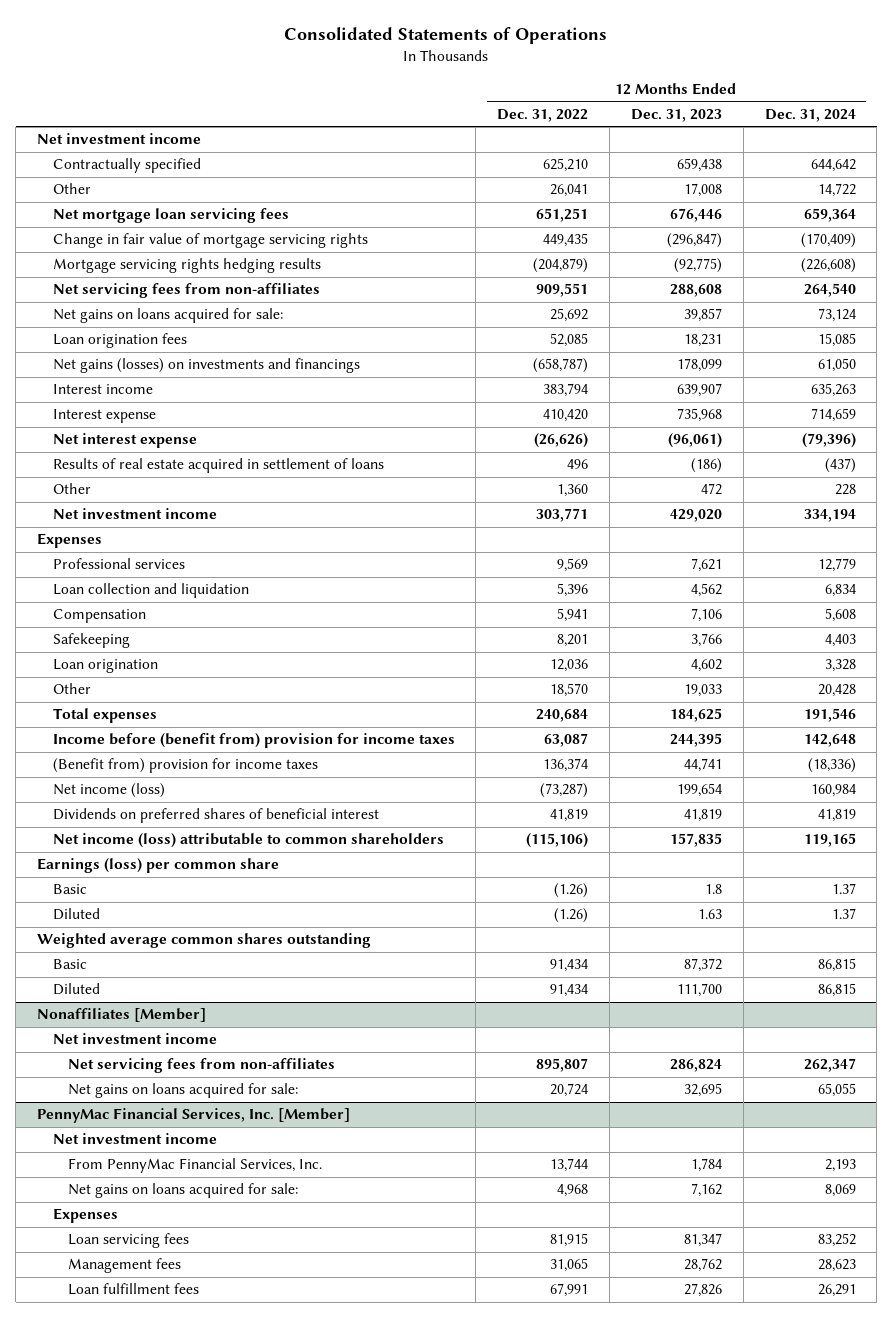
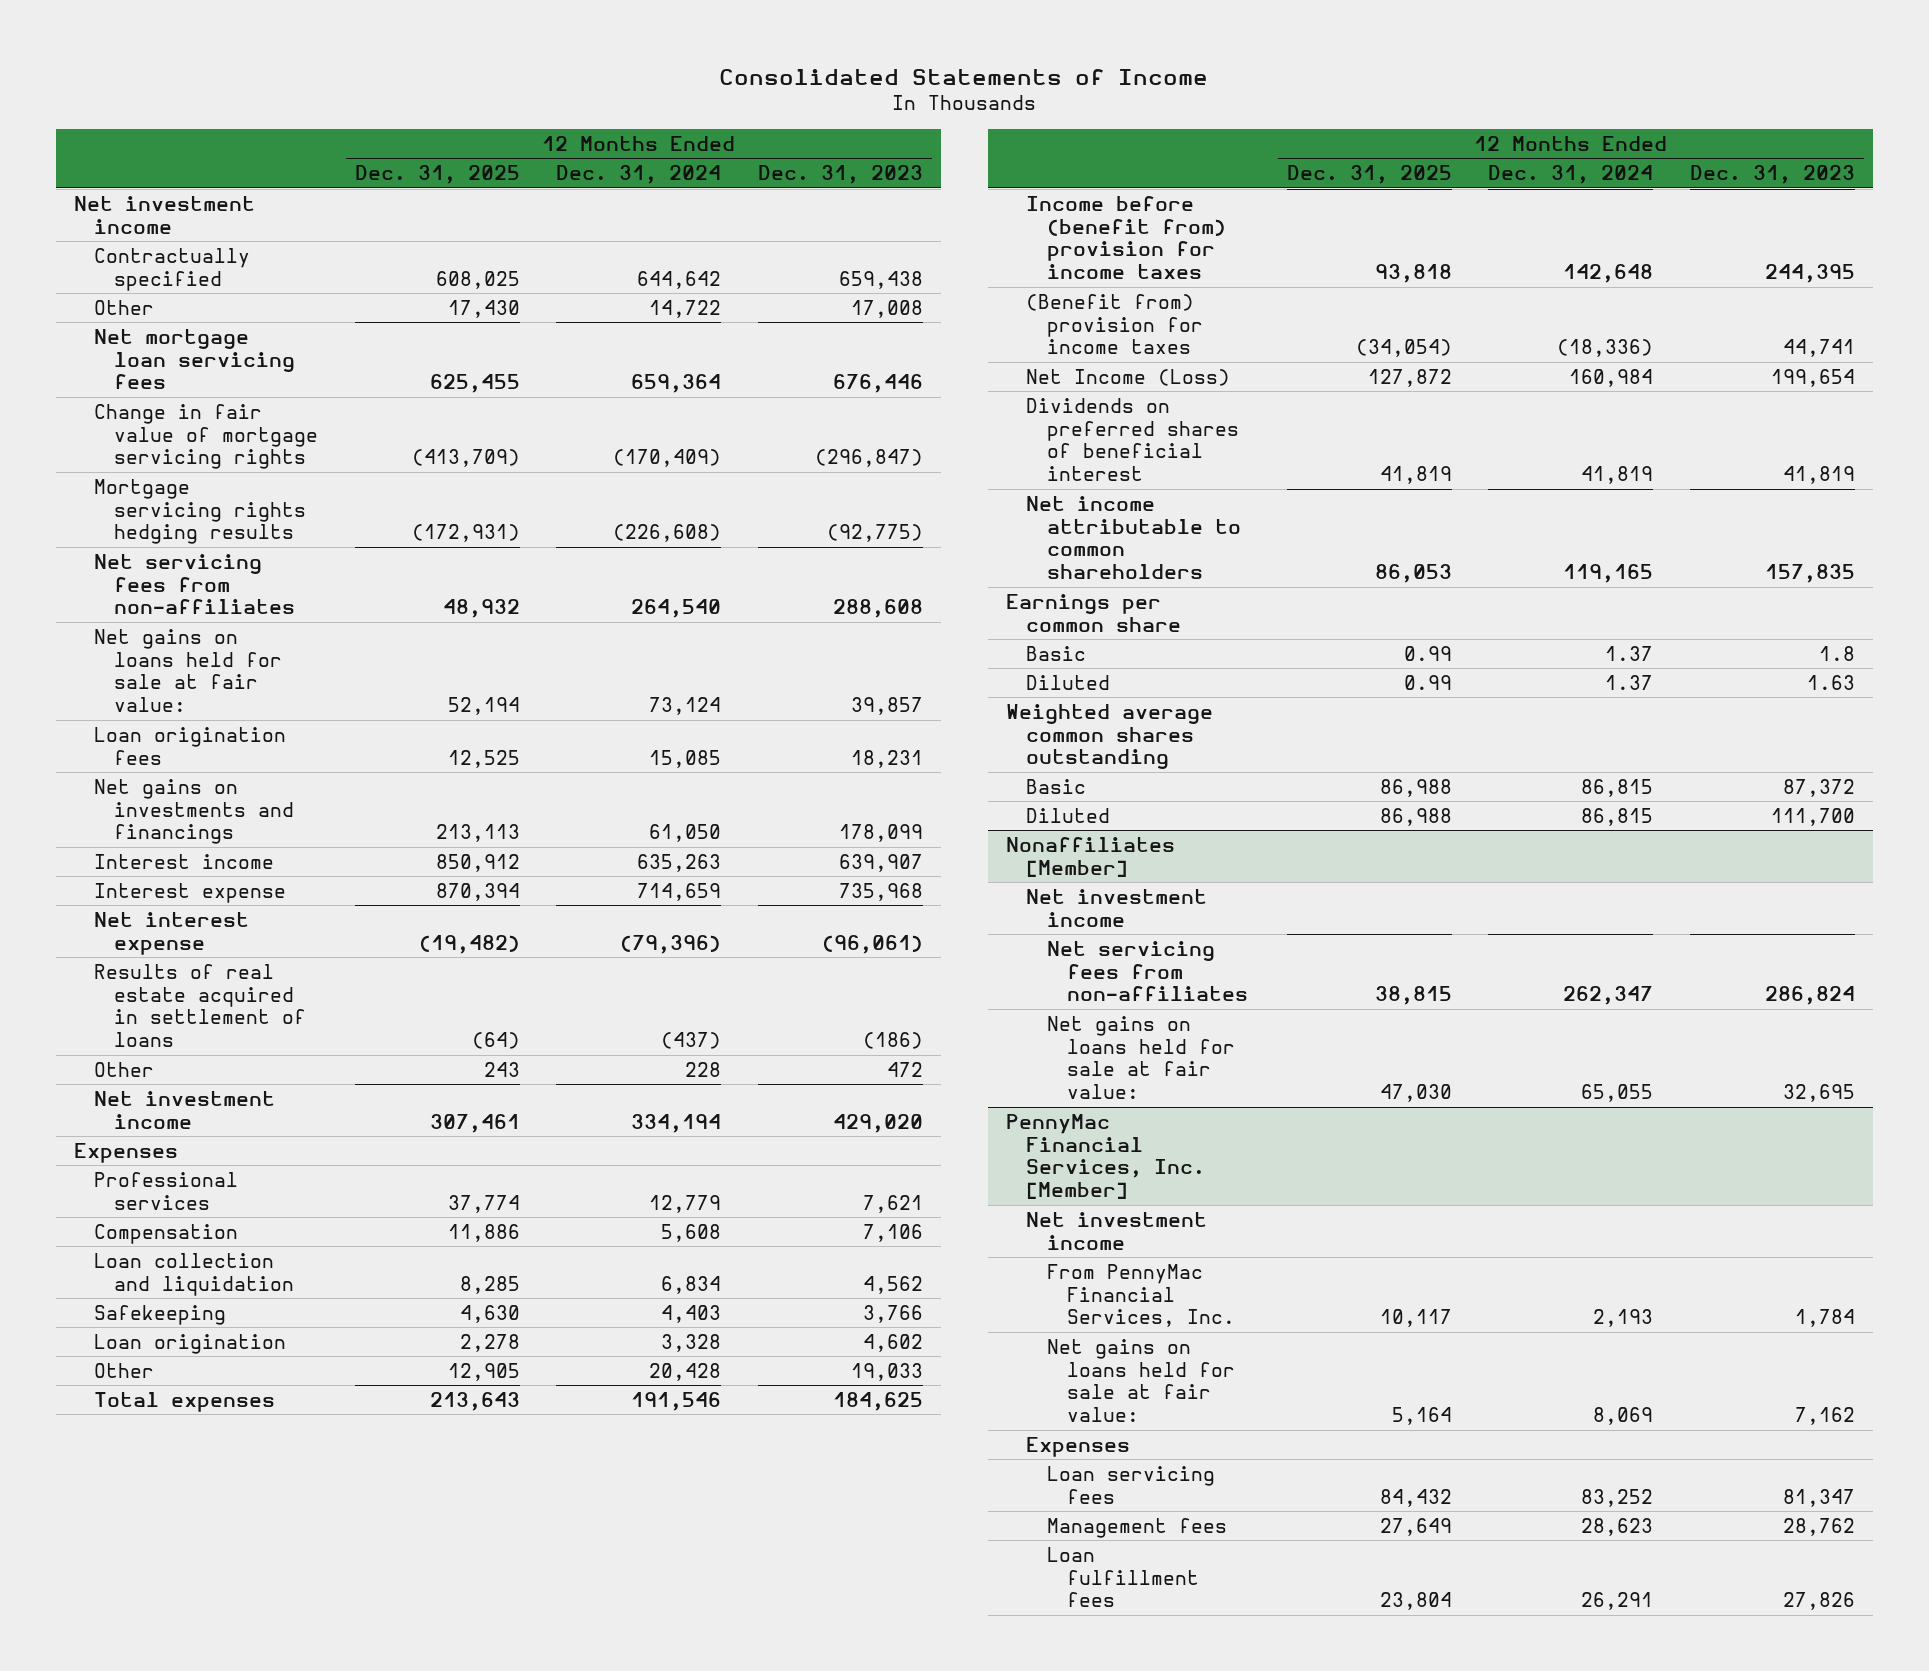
[284,27,608,45] Consolidated Statements of Operations -> [719,68,1209,85] Consolidated Statements of Income
[497,108,589,122] Dec. 31, 2022 -> none
none -> [354,165,520,185] Dec. 31, 2025
[52,308,283,324] Net gains on loans acquired for sale: -> [94,628,283,713] Net gains on loans held for sale at fair value:
[52,358,360,374] Net gains (losses) on investments and financings -> [94,778,295,845] Net gains on investments and financings
[52,583,249,599] Loan collection and liquidation -> [94,1252,295,1296] Loan collection and liquidation
[52,783,165,799] Net income (loss) -> [1026,368,1231,386] Net Income (Loss)
[52,833,444,849] Net income (loss) attributable to common shareholders -> [1026,495,1241,580] Net income attributable to common shareholders
[37,858,280,874] Earnings (loss) per common share -> [1006,593,1182,632] Earnings per common share
[68,1083,299,1099] Net gains on loans acquired for sale: -> [1046,1015,1235,1100] Net gains on loans held for sale at fair value:
[68,1183,299,1199] Net gains on loans acquired for sale: -> [1046,1338,1235,1423] Net gains on loans held for sale at fair value:

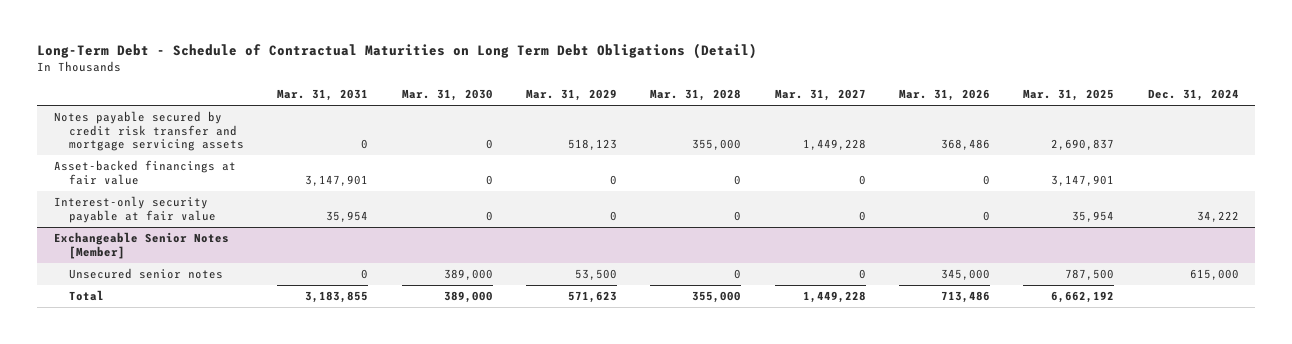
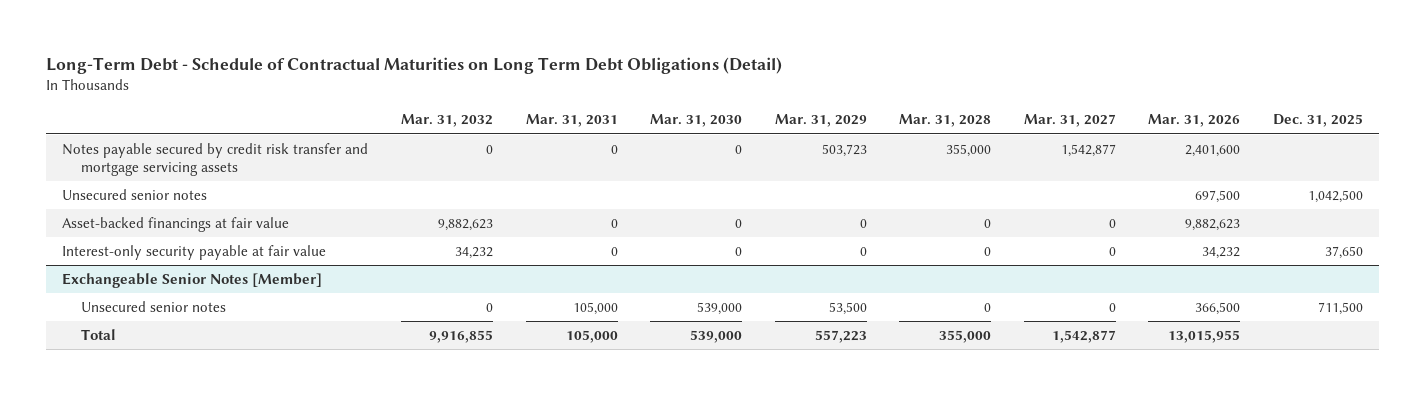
[1023,88,1115,101] Mar. 31, 2025 -> none
[1147,88,1239,101] Dec. 31, 2024 -> none
none -> [400,114,493,128] Mar. 31, 2032
none -> [1272,114,1363,128] Dec. 31, 2025
[568,139,618,151] 518,123 -> [821,144,867,158] 503,723
[802,139,866,151] 1,449,228 -> [1060,144,1116,158] 1,542,877
[941,139,991,151] 368,486 -> [1185,145,1241,158] 2,401,600
none -> [62,189,208,201] Unsecured senior notes
[305,174,369,186] 3,147,901 -> [610,219,618,229] 0
[983,174,991,185] 0 -> [1185,219,1241,232] 9,882,623
[326,210,369,222] 35,954 -> [610,247,618,257] 0
[983,210,991,221] 0 -> [1202,247,1241,260] 34,232
[361,269,369,280] 0 -> [572,302,618,316] 105,000
[443,269,493,281] 389,000 -> [697,302,743,316] 539,000
[941,269,991,281] 345,000 -> [1195,302,1241,316] 366,500
[305,291,369,304] 3,183,855 -> [565,330,618,344] 105,000
[443,291,493,304] 389,000 -> [690,330,743,344] 539,000
[568,291,618,304] 571,623 -> [814,330,867,344] 557,223
[802,291,866,304] 1,449,228 -> [1051,330,1116,344] 1,542,877
[941,291,991,304] 713,486 -> [1168,330,1241,344] 13,015,955

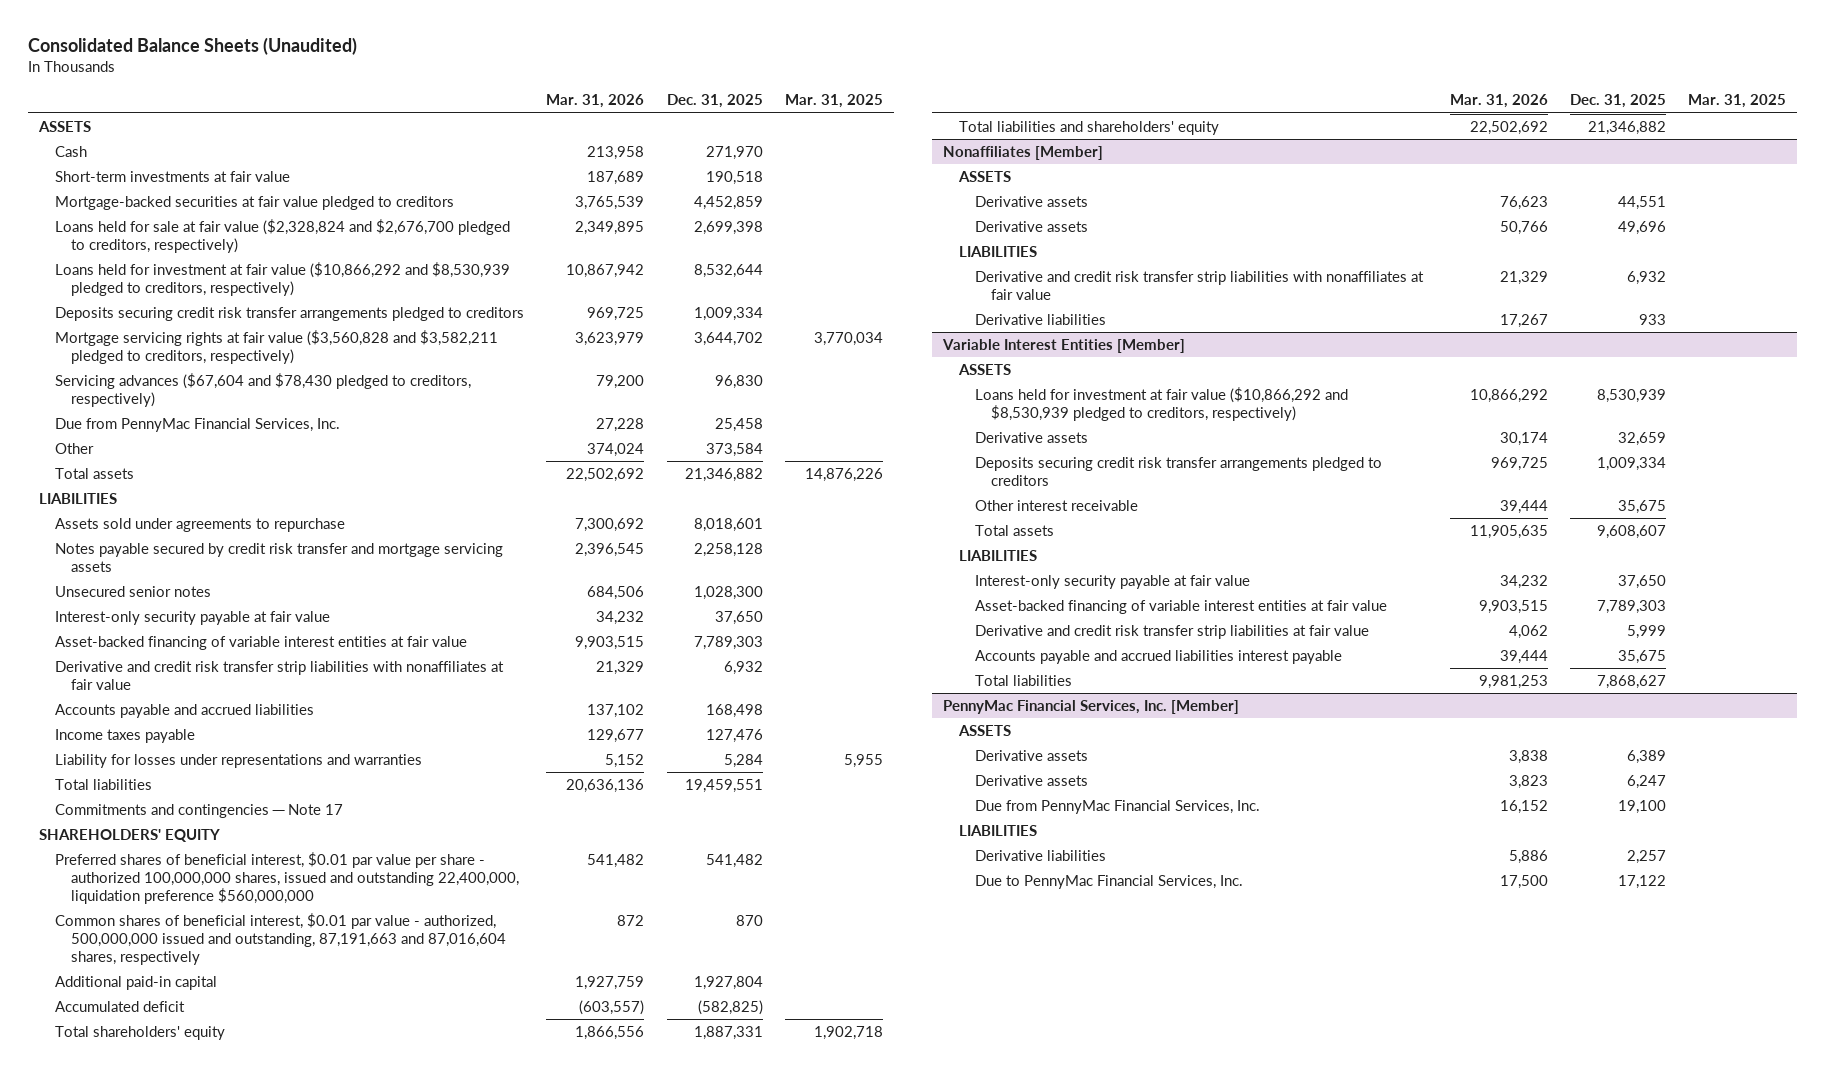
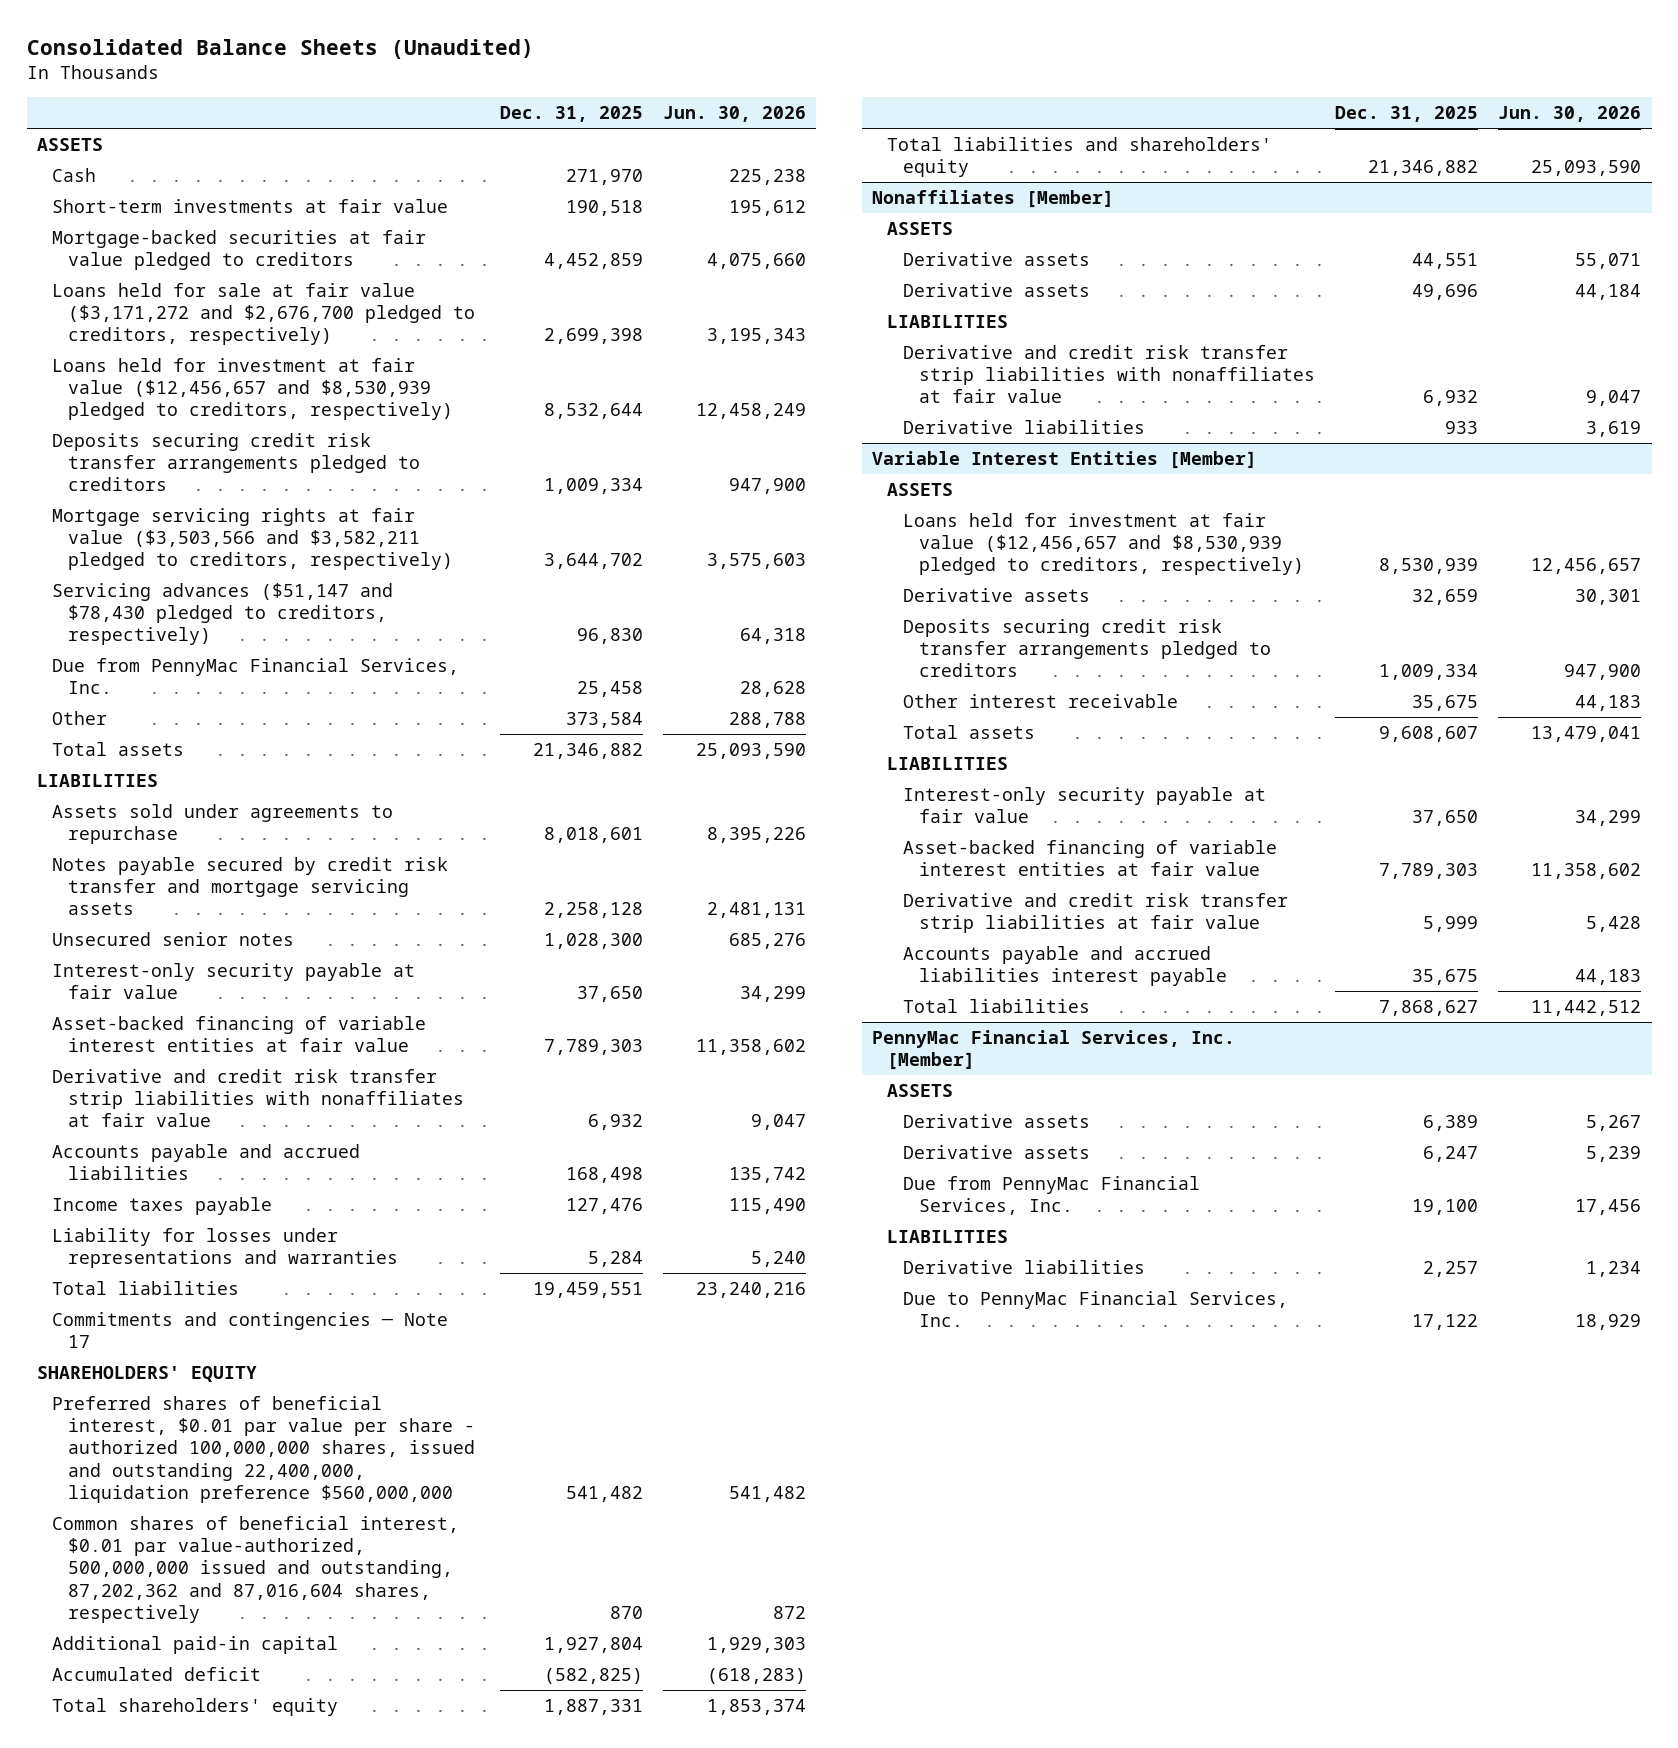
[546,94,645,109] Mar. 31, 2026 -> none
[784,94,883,109] Mar. 31, 2025 -> none
none -> [663,106,807,123] Jun. 30, 2026
[55,219,511,253] Loans held for sale at fair value ($2,328,824 and $2,676,700 pledged to creditors, respectively) -> [52,282,475,346] Loans held for sale at fair value ($3,171,272 and $2,676,700 pledged to creditors, respectively)
[55,262,511,296] Loans held for investment at fair value ($10,866,292 and $8,530,939 pledged to creditors, respectively) -> [52,357,453,421] Loans held for investment at fair value ($12,456,657 and $8,530,939 pledged to creditors, respectively)
[55,330,499,364] Mortgage servicing rights at fair value ($3,560,828 and $3,582,211 pledged to creditors, respectively) -> [52,507,453,571] Mortgage servicing rights at fair value ($3,503,566 and $3,582,211 pledged to creditors, respectively)
[55,373,472,407] Servicing advances ($67,604 and $78,430 pledged to creditors, respectively) -> [52,582,394,646] Servicing advances ($51,147 and $78,430 pledged to creditors, respectively)
[55,913,507,965] Common shares of beneficial interest, $0.01 par value - authorized, 500,000,000 issued and outstanding, 87,191,663 and 87,016,604 shares, respectively -> [52,1515,460,1624] Common shares of beneficial interest, $0.01 par value-authorized, 500,000,000 issued and outstanding, 87,202,362 and 87,016,604 shares, respectively
[974,387,1348,421] Loans held for investment at fair value ($10,866,292 and $8,530,939 pledged to creditors, respectively) -> [902,512,1304,576] Loans held for investment at fair value ($12,456,657 and $8,530,939 pledged to creditors, respectively)

